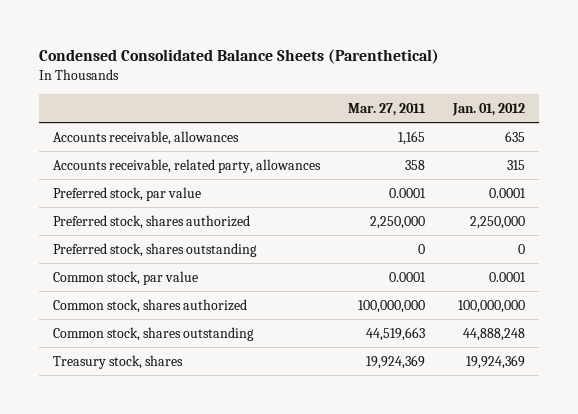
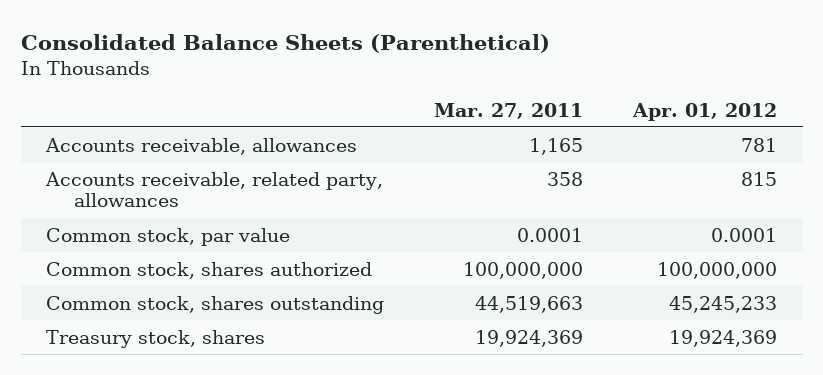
[38,48,439,64] Condensed Consolidated Balance Sheets (Parenthetical) -> [20,33,550,53] Consolidated Balance Sheets (Parenthetical)
[451,102,525,116] Jan. 01, 2012 -> none
none -> [632,102,778,121] Apr. 01, 2012
[52,186,201,201] Preferred stock, par value -> none
[52,214,250,229] Preferred stock, shares authorized -> none
[52,242,257,257] Preferred stock, shares outstanding -> none

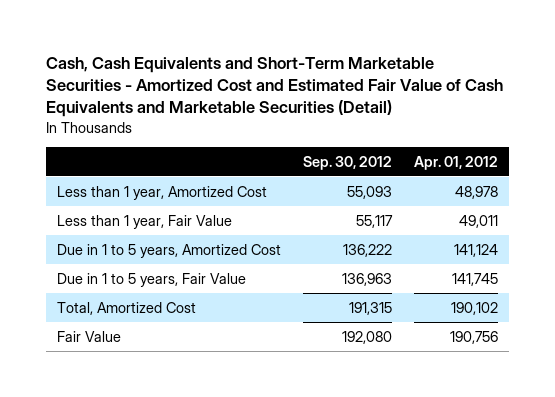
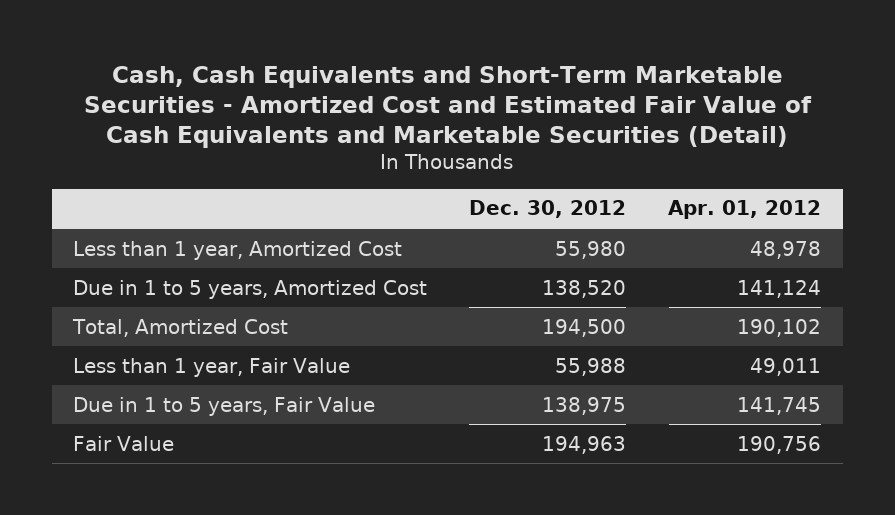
[303,155,393,170] Sep. 30, 2012 -> none
none -> [469,200,627,219] Dec. 30, 2012
[57,214,233,229] Less than 1 year, Fair Value -> [73,357,351,377] Less than 1 year, Fair Value
[57,272,247,287] Due in 1 to 5 years, Fair Value -> [73,396,376,416] Due in 1 to 5 years, Fair Value

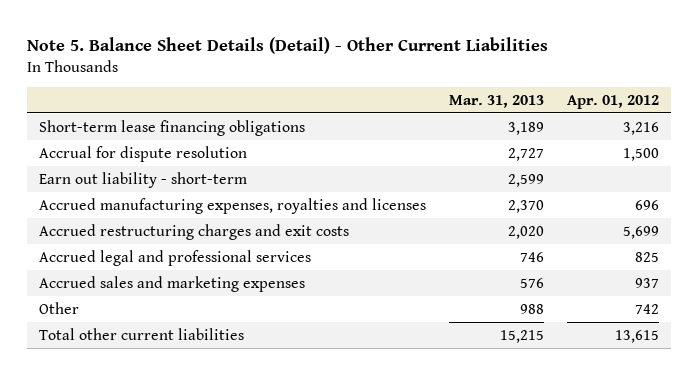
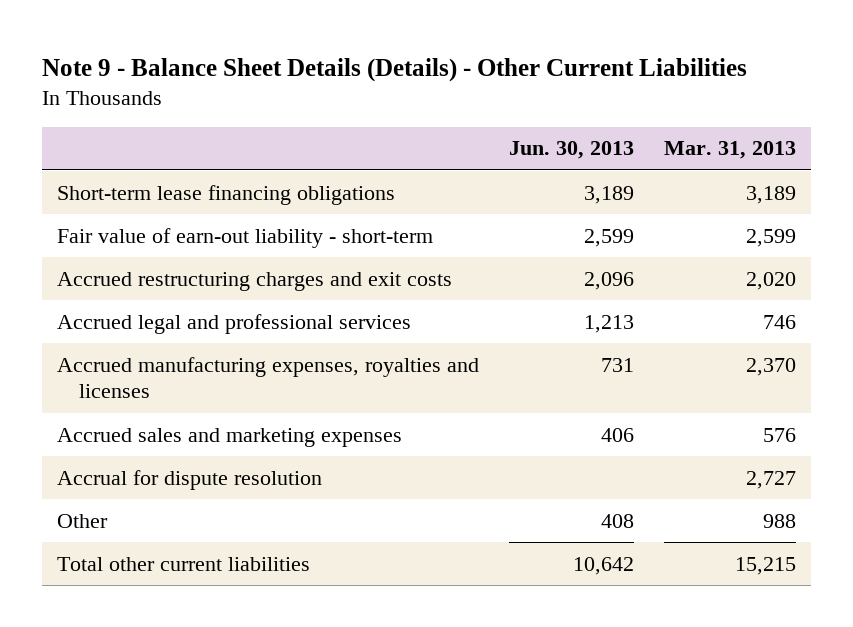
[26,36,548,54] Note 5. Balance Sheet Details (Detail) - Other Current Liabilities -> [41,57,747,82] Note 9 - Balance Sheet Details (Details) - Other Current Liabilities
[567,94,660,109] Apr. 01, 2012 -> none
none -> [508,141,634,160] Jun. 30, 2013
[38,171,247,188] Earn out liability - short-term -> [56,227,433,248] Fair value of earn-out liability - short-term
[38,197,426,214] Accrued manufacturing expenses, royalties and licenses -> [56,356,479,399] Accrued manufacturing expenses, royalties and licenses
[38,145,247,162] Accrual for dispute resolution -> [56,469,322,490] Accrual for dispute resolution

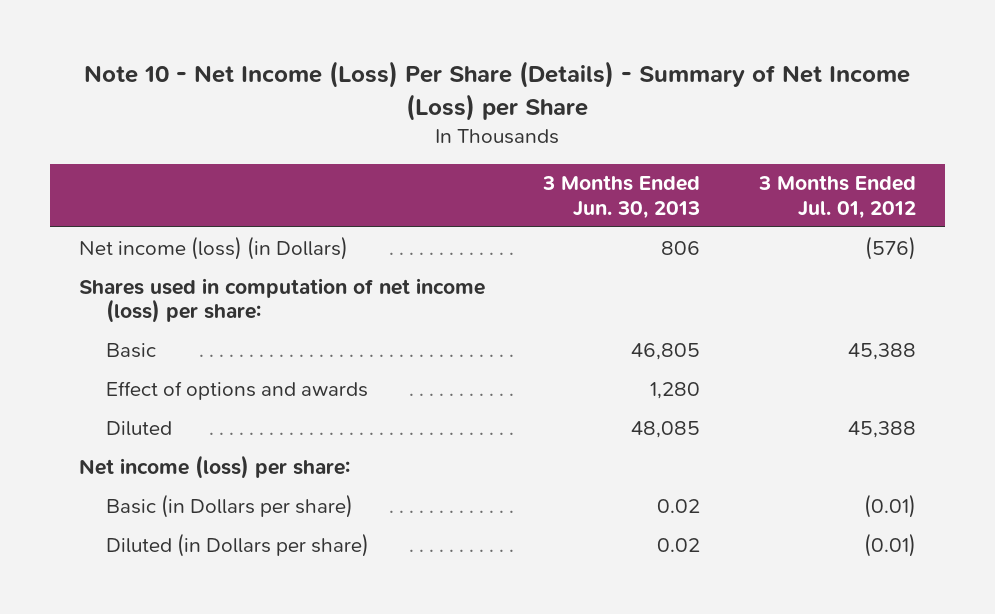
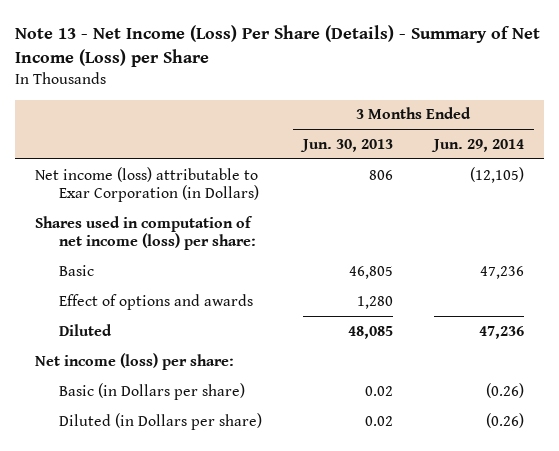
[84,61,911,121] Note 10 - Net Income (Loss) Per Share (Details) - Summary of Net Income (Loss) per Share -> [15,25,541,68] Note 13 - Net Income (Loss) Per Share (Details) - Summary of Net Income (Loss) per Share
[758,175,917,219] 3 Months Ended Jul. 01, 2012 -> none
none -> [430,138,524,152] Jun. 29, 2014
[78,235,348,260] Net income (loss) (in Dollars) -> [35,166,260,202] Net income (loss) attributable to Exar Corporation (in Dollars)

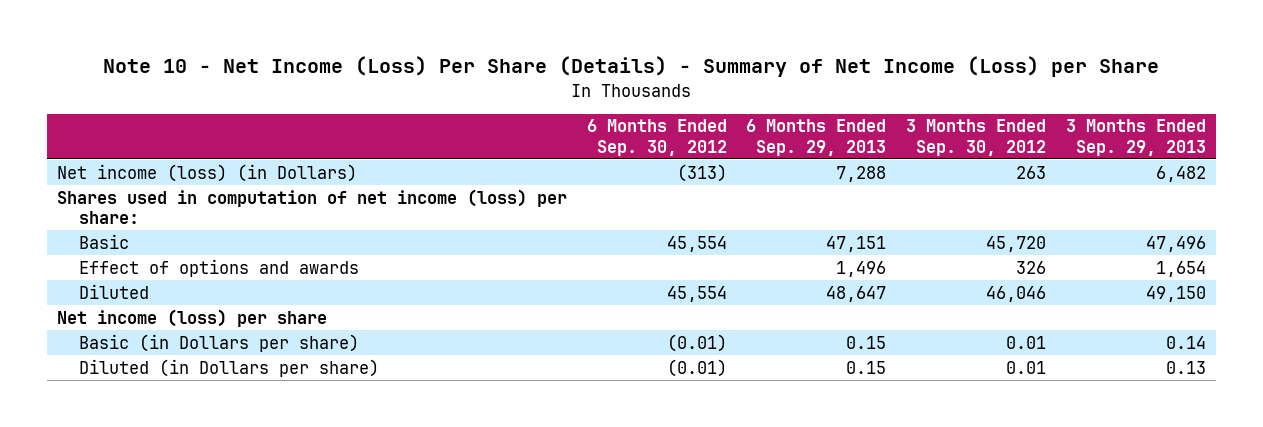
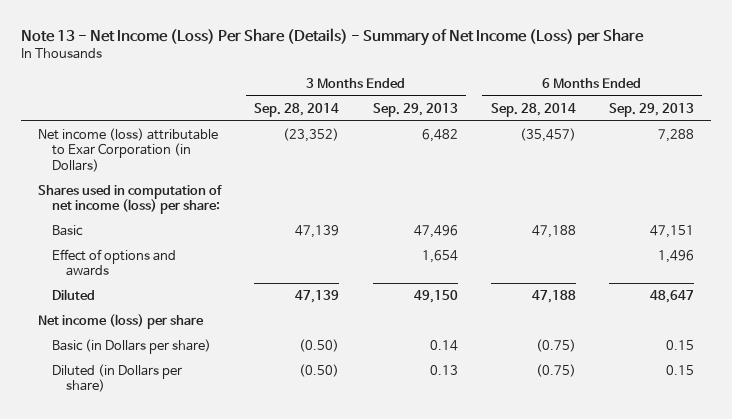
[103,56,1160,78] Note 10 - Net Income (Loss) Per Share (Details) - Summary of Net Income (Loss) per Share -> [21,28,645,47] Note 13 - Net Income (Loss) Per Share (Details) - Summary of Net Income (Loss) per Share
[586,119,727,156] 6 Months Ended Sep. 30, 2012 -> none
[906,119,1047,156] 3 Months Ended Sep. 30, 2012 -> none
none -> [254,102,340,117] Sep. 28, 2014
none -> [490,102,576,117] Sep. 28, 2014
[56,163,357,182] Net income (loss) (in Dollars) -> [38,128,219,172] Net income (loss) attributable to Exar Corporation (in Dollars)

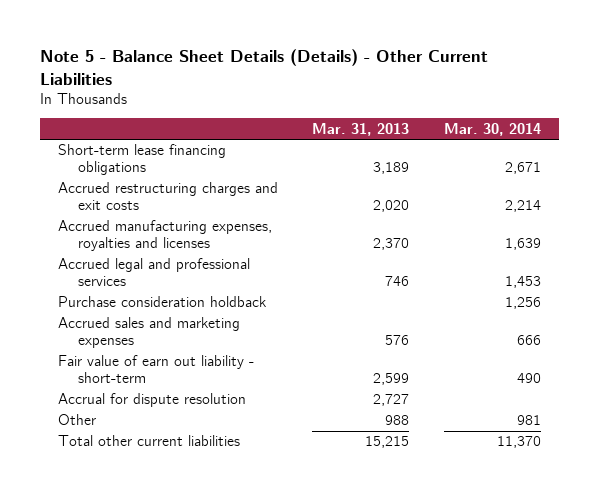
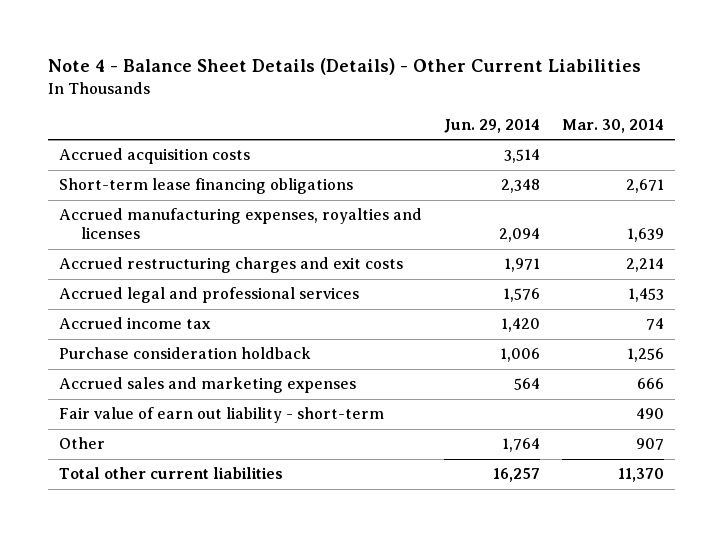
[40,49,489,85] Note 5 - Balance Sheet Details (Details) - Other Current Liabilities -> [47,58,641,76] Note 4 - Balance Sheet Details (Details) - Other Current Liabilities
[312,122,410,136] Mar. 31, 2013 -> none
none -> [444,118,541,133] Jun. 29, 2014
none -> [58,148,250,165] Accrued acquisition costs
[57,182,278,211] Accrued restructuring charges and exit costs -> [58,257,403,274] Accrued restructuring charges and exit costs
none -> [58,317,211,330] Accrued income tax
[57,393,246,408] Accrual for dispute resolution -> none
[517,415,542,426] 981 -> [636,438,665,451] 907

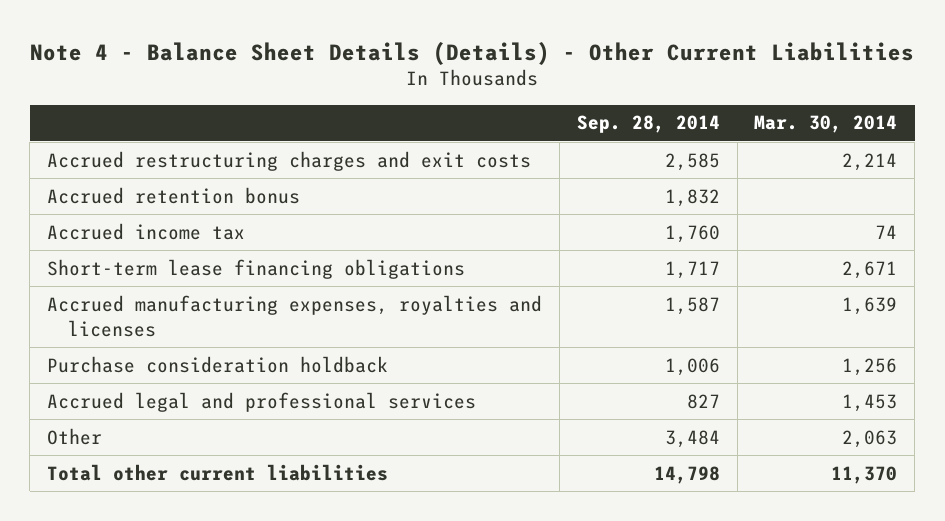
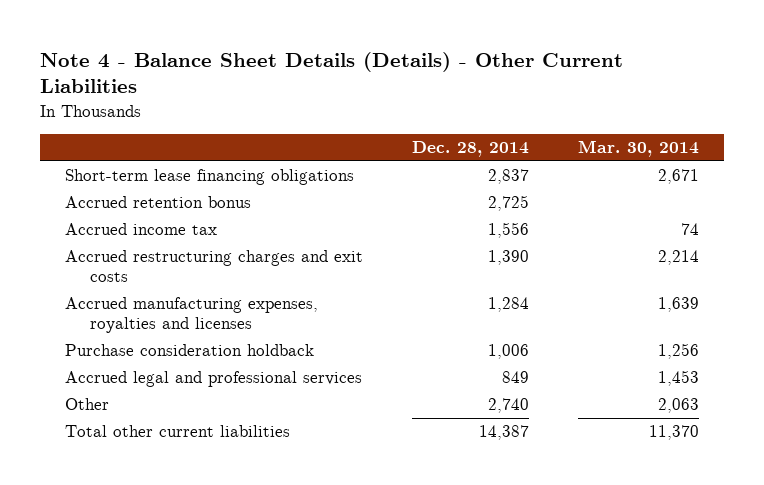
[576,115,720,134] Sep. 28, 2014 -> none
none -> [412,141,530,158] Dec. 28, 2014
[47,258,466,279] Short-term lease financing obligations -> [64,169,354,186] Short-term lease financing obligations
[47,150,532,171] Accrued restructuring charges and exit costs -> [64,250,363,283] Accrued restructuring charges and exit costs

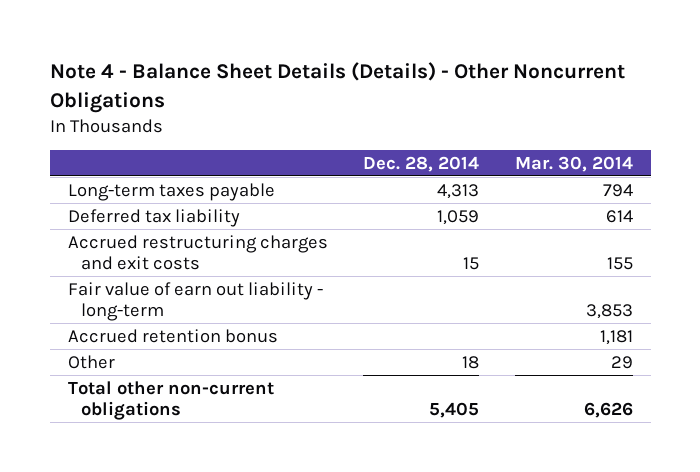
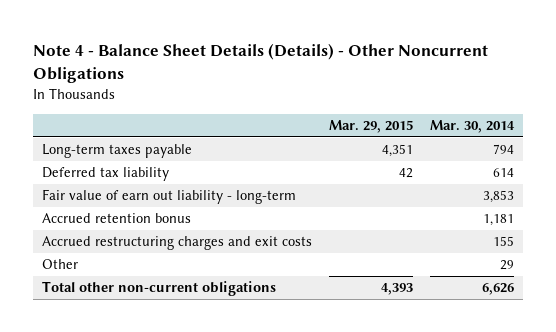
[363,155,480,172] Dec. 28, 2014 -> none
none -> [328,119,413,133] Mar. 29, 2015
[67,234,328,271] Accrued restructuring charges and exit costs -> [41,236,312,251] Accrued restructuring charges and exit costs

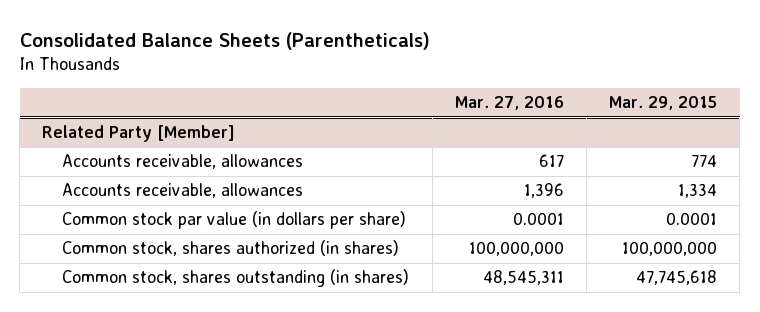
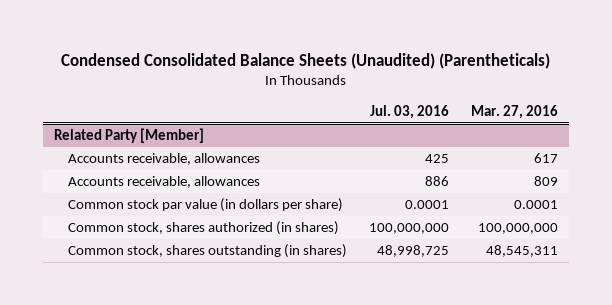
[19,31,430,50] Consolidated Balance Sheets (Parentheticals) -> [61,52,551,69] Condensed Consolidated Balance Sheets (Unaudited) (Parentheticals)
[609,96,718,111] Mar. 29, 2015 -> none
none -> [370,104,450,119] Jul. 03, 2016
[523,183,564,199] 1,396 -> [534,176,559,187] 809

